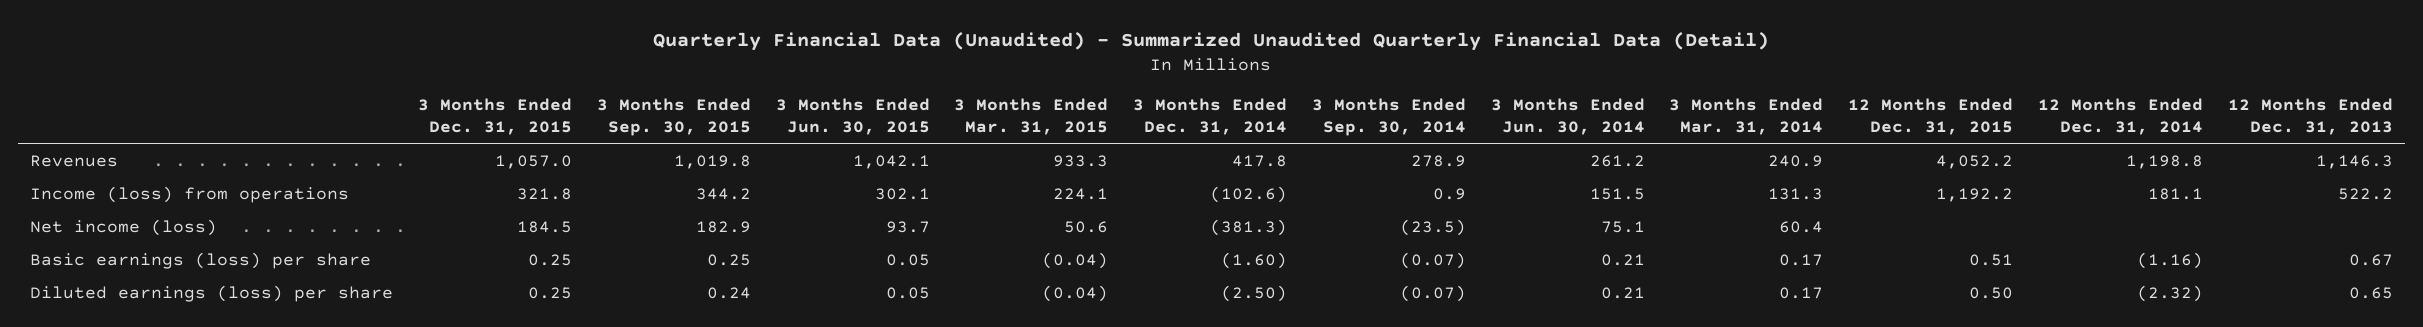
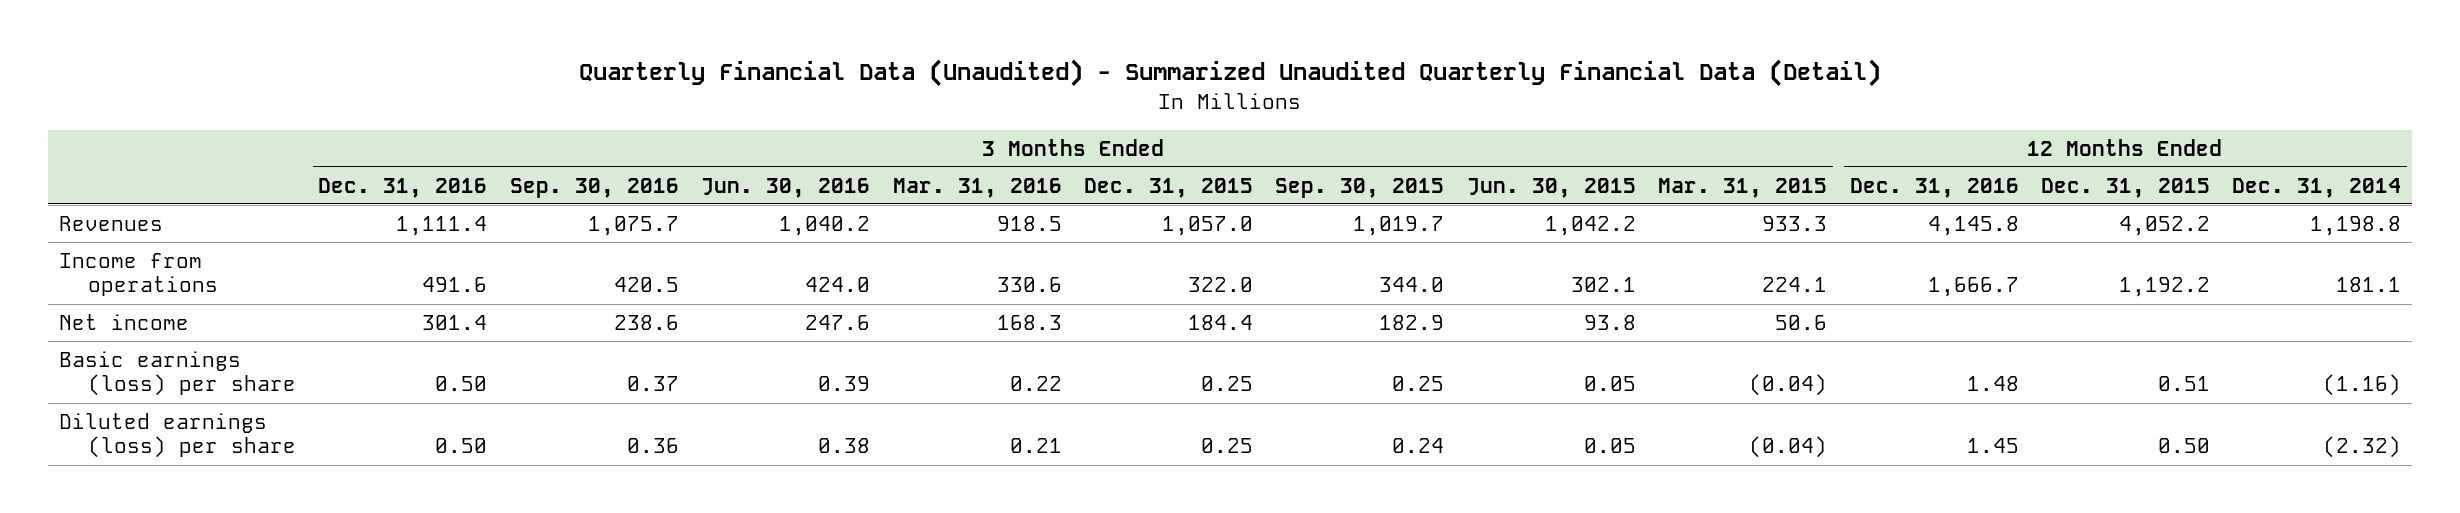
[1133,97,1288,135] 3 Months Ended Dec. 31, 2014 -> none
[1311,97,1466,136] 3 Months Ended Sep. 30, 2014 -> none
[1490,97,1645,135] 3 Months Ended Jun. 30, 2014 -> none
[1669,97,1824,135] 3 Months Ended Mar. 31, 2014 -> none
[2227,97,2393,135] 12 Months Ended Dec. 31, 2013 -> none
none -> [318,177,488,198] Dec. 31, 2016
none -> [509,177,679,198] Sep. 30, 2016
none -> [701,177,871,198] Jun. 30, 2016
none -> [892,177,1062,198] Mar. 31, 2016
none -> [1849,177,2019,198] Dec. 31, 2016
[673,154,751,169] 1,019.8 -> [1353,215,1445,236] 1,019.7
[852,154,930,169] 1,042.1 -> [1544,215,1636,236] 1,042.2
[30,185,350,203] Income (loss) from operations -> [58,252,219,297] Income from operations
[517,187,573,200] 321.8 -> [1187,277,1253,293] 322.0
[695,187,751,200] 344.2 -> [1379,277,1445,293] 344.0
[30,218,218,236] Net income (loss) -> [58,313,189,330] Net income
[517,220,573,233] 184.5 -> [1187,314,1253,330] 184.4
[885,220,930,233] 93.7 -> [1583,314,1636,330] 93.8

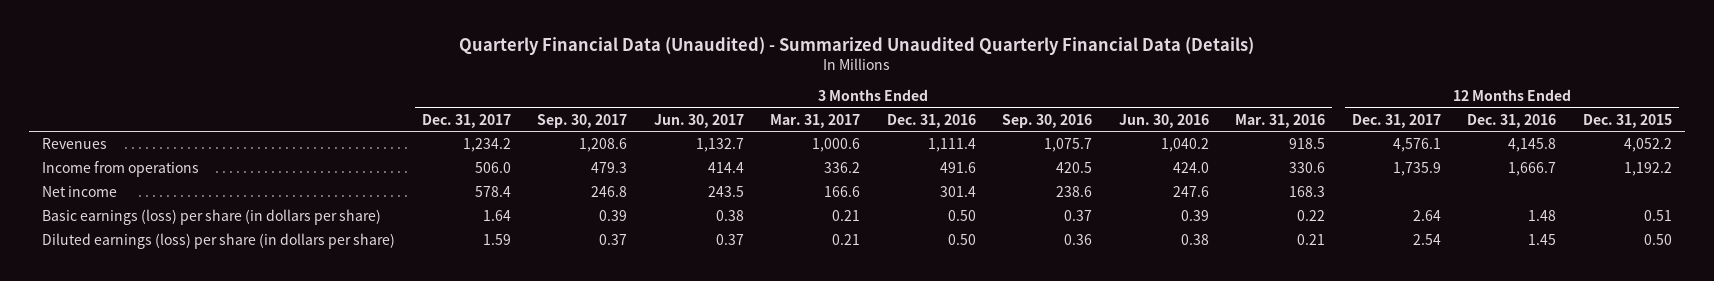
[579,59,1882,88] Quarterly Financial Data (Unaudited) - Summarized Unaudited Quarterly Financial Data (Detail) -> [458,36,1254,55] Quarterly Financial Data (Unaudited) - Summarized Unaudited Quarterly Financial Data (Details)
[1083,177,1253,198] Dec. 31, 2015 -> none
[1275,177,1445,198] Sep. 30, 2015 -> none
[1466,177,1636,198] Jun. 30, 2015 -> none
[1658,177,1828,198] Mar. 31, 2015 -> none
[2232,177,2402,198] Dec. 31, 2014 -> none
none -> [421,113,511,128] Dec. 31, 2017
none -> [537,113,628,128] Sep. 30, 2017
none -> [653,113,744,128] Jun. 30, 2017
none -> [770,113,861,128] Mar. 31, 2017
none -> [1351,113,1441,128] Dec. 31, 2017
[58,350,297,397] Basic earnings (loss) per share -> [42,209,382,226] Basic earnings (loss) per share (in dollars per share)
[58,412,297,459] Diluted earnings (loss) per share -> [42,233,396,250] Diluted earnings (loss) per share (in dollars per share)

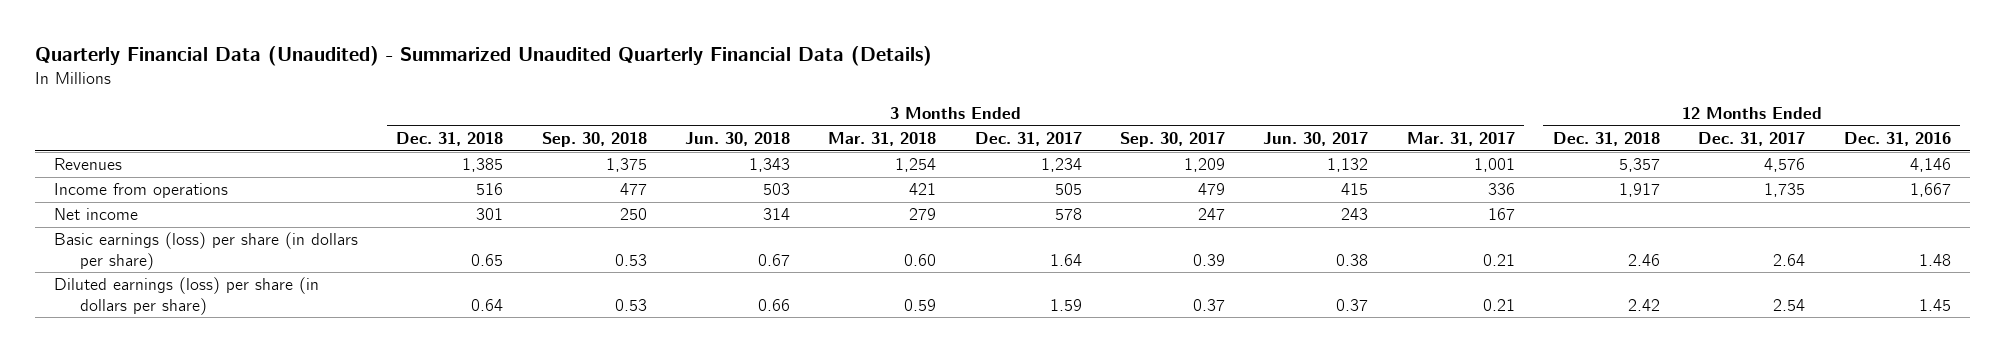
[886,113,976,128] Dec. 31, 2016 -> none
[1002,113,1093,128] Sep. 30, 2016 -> none
[1118,113,1209,128] Jun. 30, 2016 -> none
[1235,113,1326,128] Mar. 31, 2016 -> none
[1582,113,1672,128] Dec. 31, 2015 -> none
none -> [396,132,504,147] Dec. 31, 2018
none -> [541,132,647,148] Sep. 30, 2018
none -> [685,132,791,147] Jun. 30, 2018
none -> [828,132,937,147] Mar. 31, 2018
none -> [1553,132,1661,147] Dec. 31, 2018
[462,138,511,153] 1,234.2 -> [1040,158,1082,173] 1,234
[579,138,628,153] 1,208.6 -> [1184,158,1226,173] 1,209
[695,138,744,153] 1,132.7 -> [1327,158,1369,173] 1,132
[812,138,861,153] 1,000.6 -> [1473,158,1515,173] 1,001
[1392,138,1441,153] 4,576.1 -> [1764,158,1806,173] 4,576
[1508,138,1557,153] 4,145.8 -> [1909,158,1951,173] 4,146
[474,162,511,174] 506.0 -> [1054,183,1082,196] 505
[591,162,628,174] 479.3 -> [1198,183,1226,196] 479
[707,162,744,174] 414.4 -> [1341,183,1369,196] 415
[824,162,861,174] 336.2 -> [1487,183,1515,196] 336
[1392,162,1441,177] 1,735.9 -> [1764,183,1806,198] 1,735
[1508,162,1557,177] 1,666.7 -> [1909,183,1951,198] 1,667
[474,186,511,198] 578.4 -> [1054,208,1082,221] 578
[591,186,628,198] 246.8 -> [1198,208,1226,221] 247
[707,186,744,198] 243.5 -> [1341,208,1369,221] 243
[824,186,861,198] 166.6 -> [1487,208,1515,221] 167

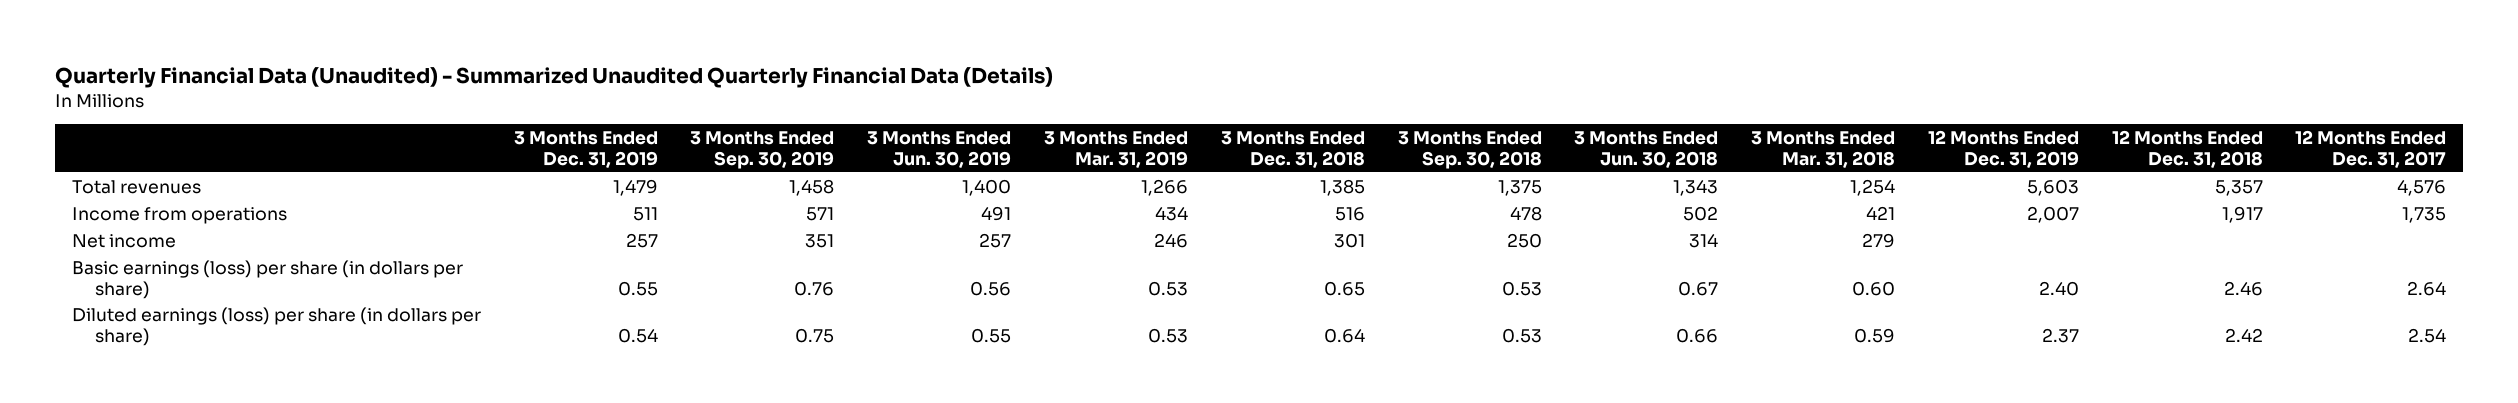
[974,132,1082,147] Dec. 31, 2017 -> none
[1120,132,1226,148] Sep. 30, 2017 -> none
[1263,132,1369,147] Jun. 30, 2017 -> none
[1406,132,1515,147] Mar. 31, 2017 -> none
[1843,132,1951,147] Dec. 31, 2016 -> none
none -> [513,131,658,169] 3 Months Ended Dec. 31, 2019
none -> [690,131,835,170] 3 Months Ended Sep. 30, 2019
none -> [867,131,1012,169] 3 Months Ended Jun. 30, 2019
none -> [1043,131,1188,169] 3 Months Ended Mar. 31, 2019
none -> [1927,130,2079,169] 12 Months Ended Dec. 31, 2019
[54,158,123,171] Revenues -> [71,179,201,194] Total revenues
[619,183,647,196] 477 -> [1509,205,1542,221] 478
[763,183,791,196] 503 -> [1683,205,1719,221] 502

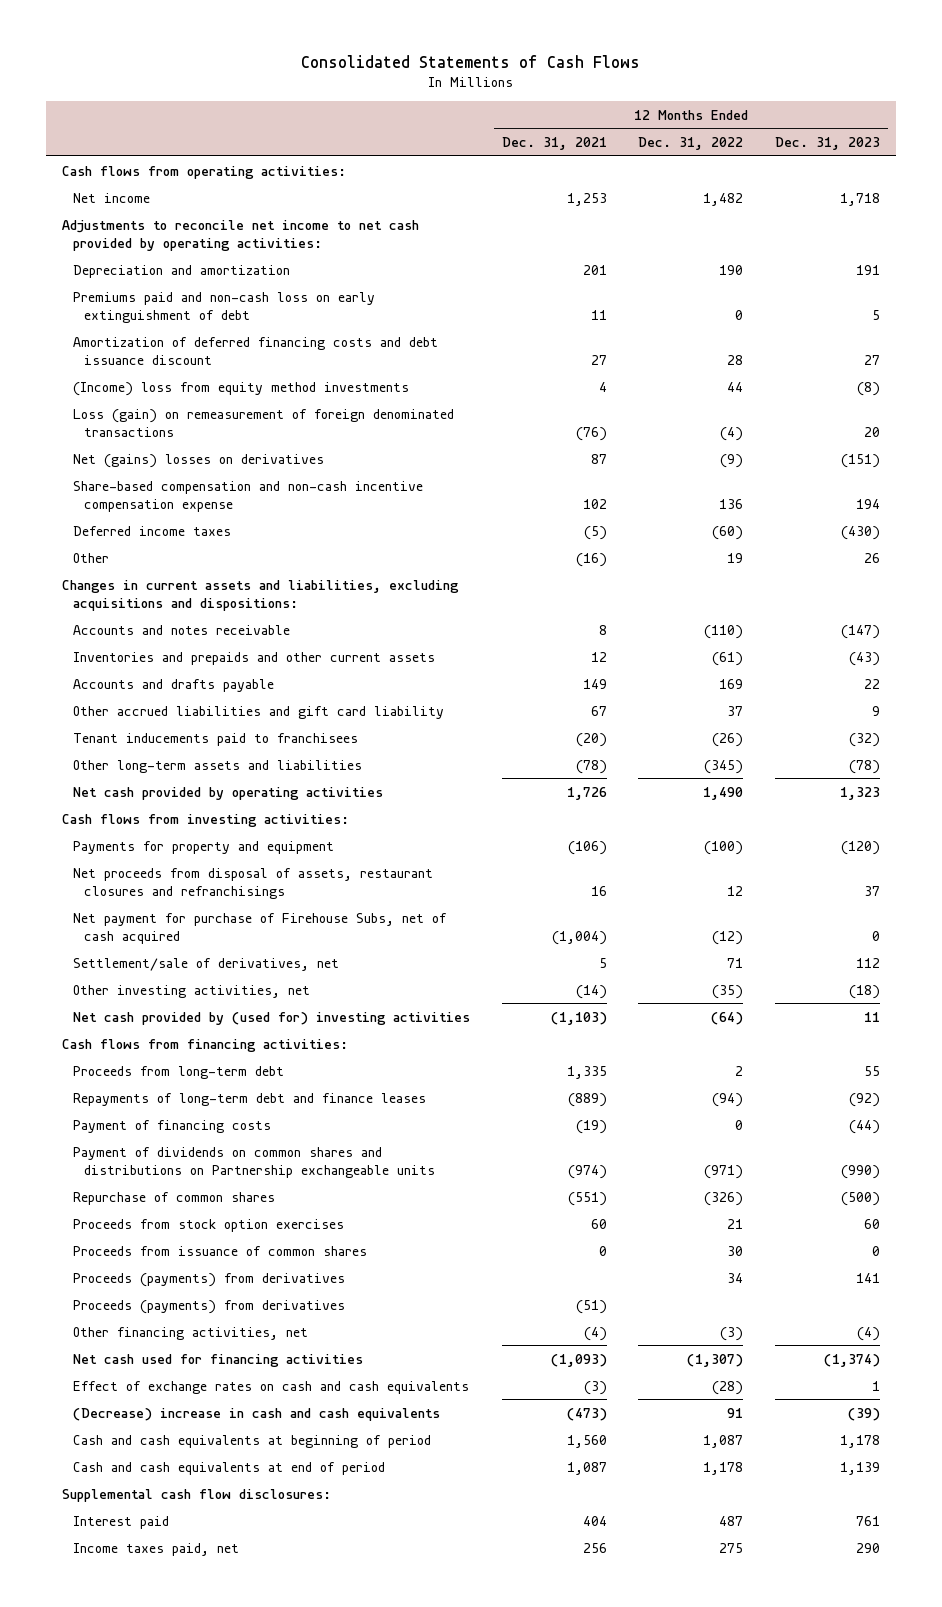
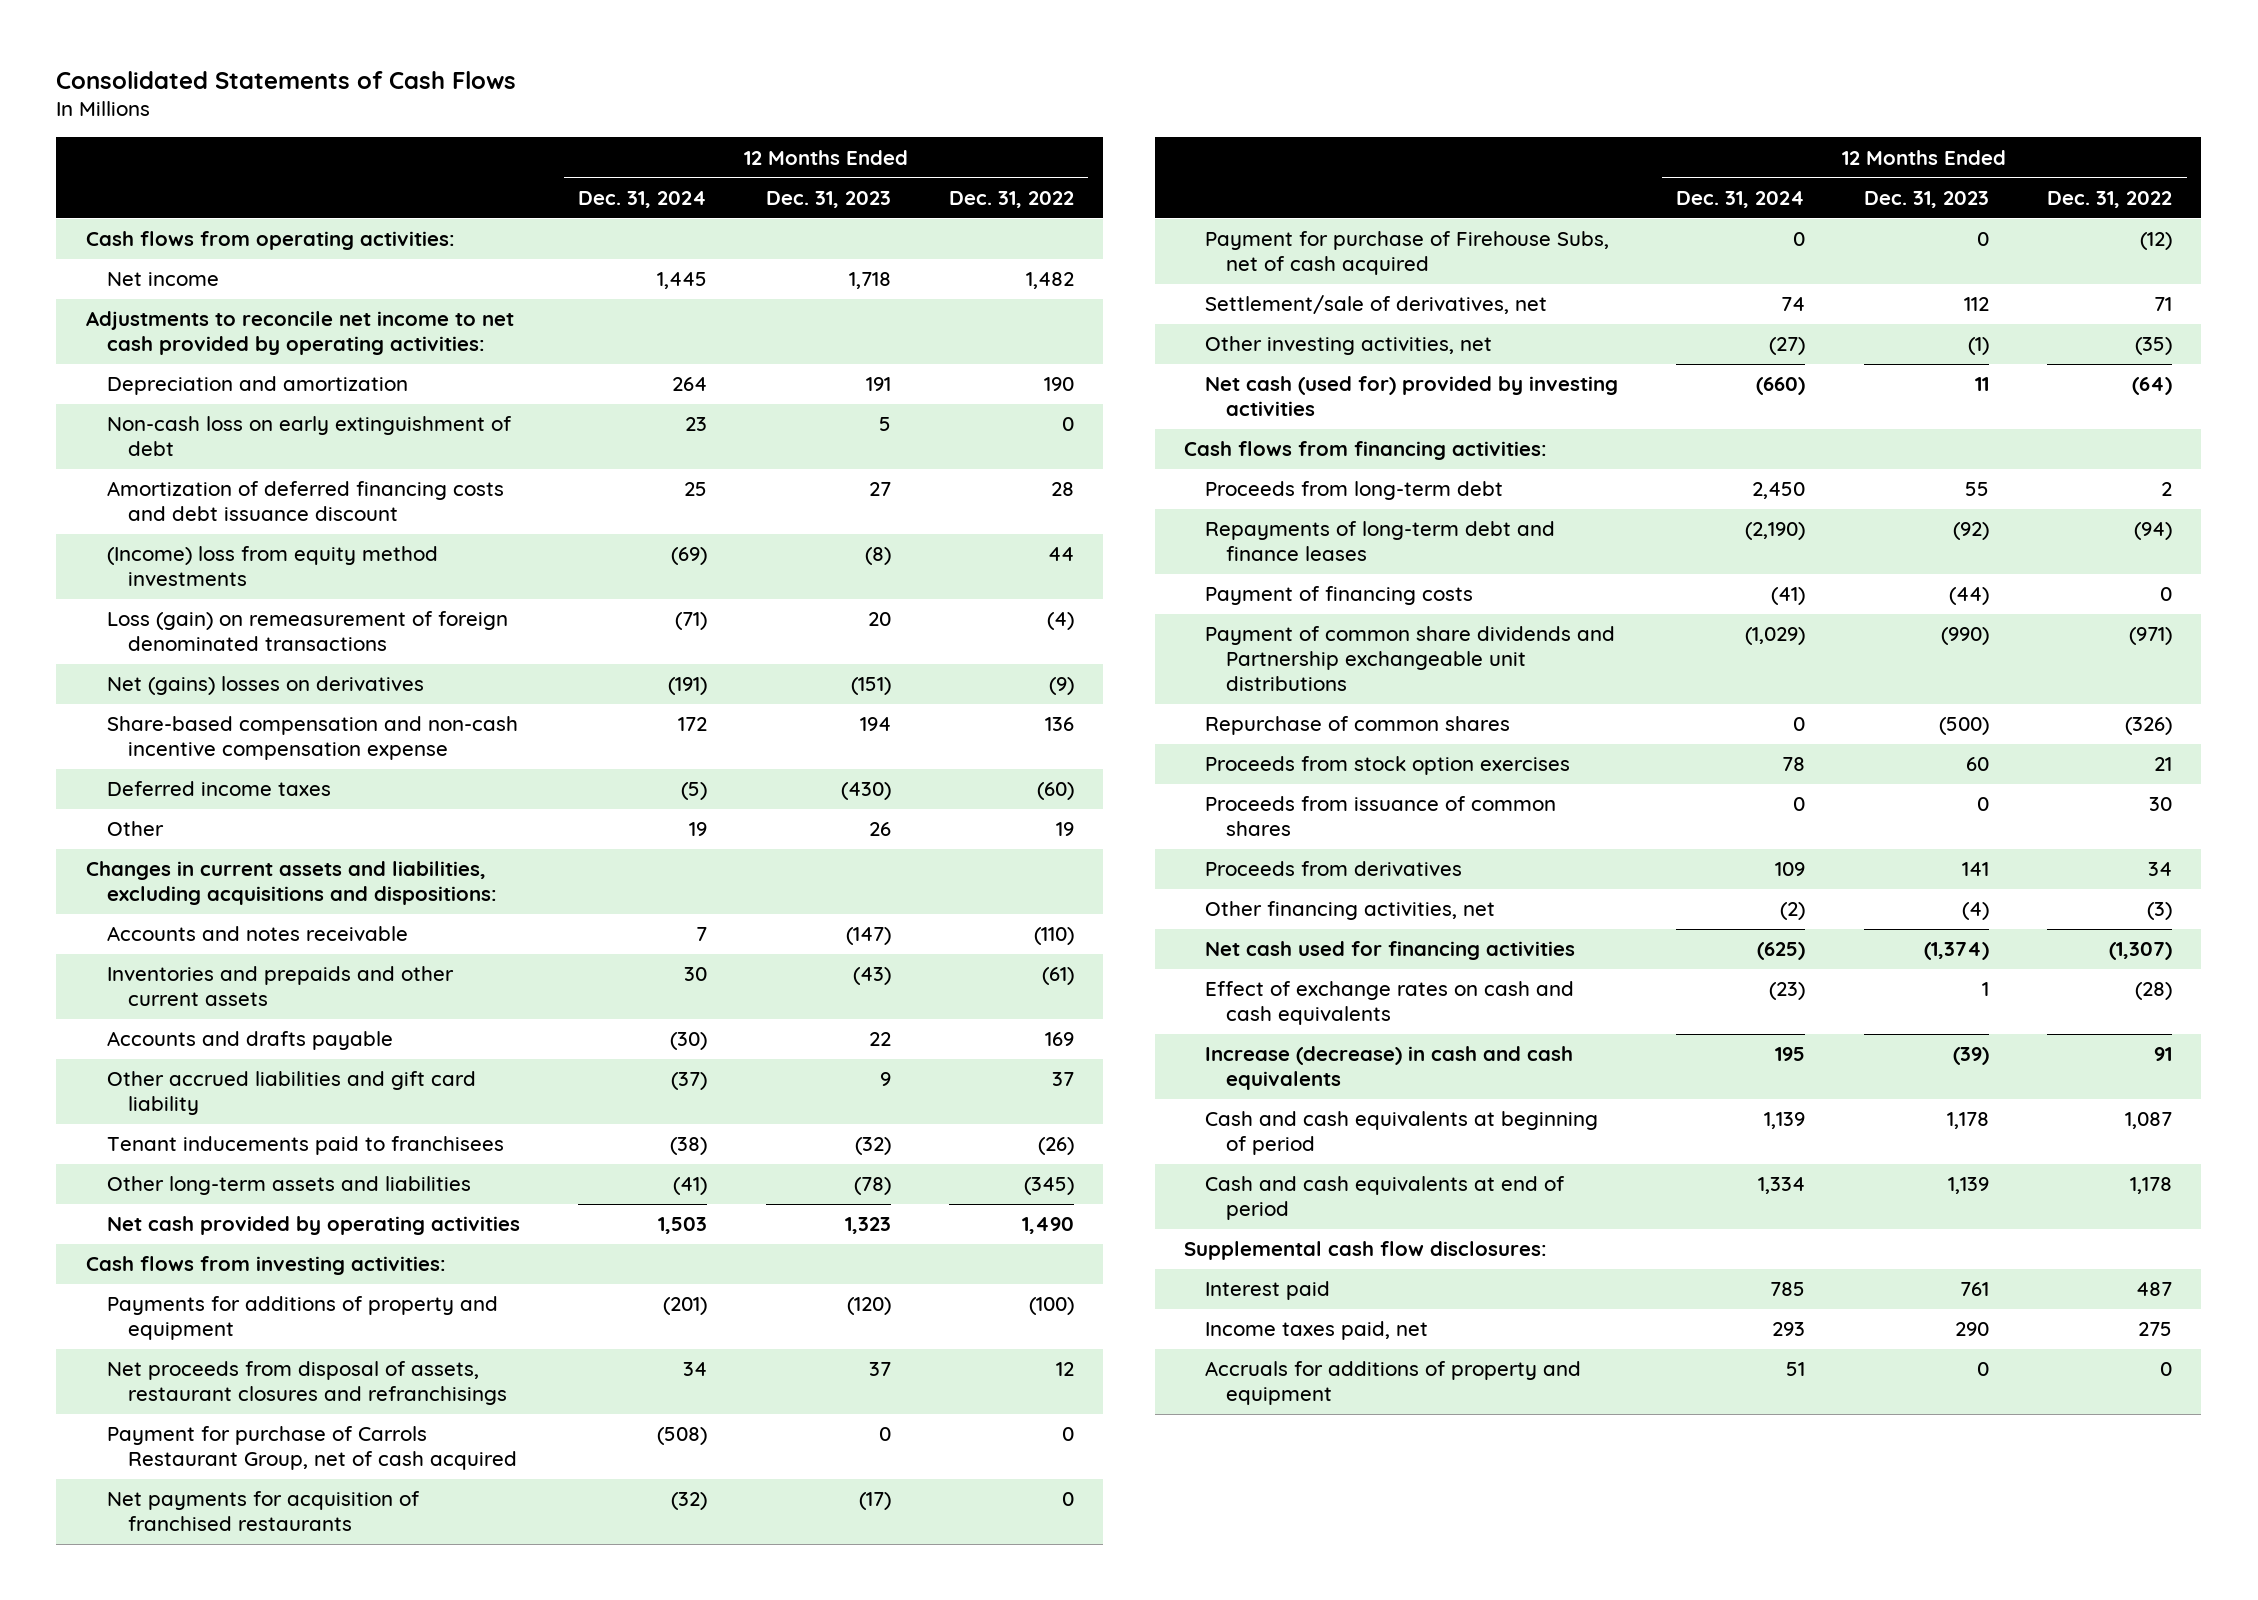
[501,137,607,151] Dec. 31, 2021 -> none
none -> [578,190,708,208] Dec. 31, 2024
[73,291,376,323] Premiums paid and non-cash loss on early extinguishment of debt -> [106,416,512,457] Non-cash loss on early extinguishment of debt
[73,840,335,854] Payments for property and equipment -> [106,1296,498,1341] Payments for additions of property and equipment
[73,912,448,944] Net payment for purchase of Firehouse Subs, net of cash acquired -> [106,1426,518,1471] Payment for purchase of Carrols Restaurant Group, net of cash acquired
[712,930,744,945] (12) -> [1061,1427,1074,1442] 0
none -> [106,1491,420,1532] Net payments for acquisition of franchised restaurants
none -> [1205,231,1610,276] Payment for purchase of Firehouse Subs, net of cash acquired
[848,984,880,999] (18) -> [1967,337,1989,356] (1)
[73,1011,471,1025] Net cash provided by (used for) investing activities -> [1205,376,1619,417] Net cash (used for) provided by investing activities
[73,1146,436,1178] Payment of dividends on common shares and distributions on Partnership exchangeable units -> [1205,626,1616,691] Payment of common share dividends and Partnership exchangeable unit distributions
[73,1299,346,1314] Proceeds (payments) from derivatives -> none
[73,1272,346,1287] Proceeds (payments) from derivatives -> [1205,861,1463,877] Proceeds from derivatives
[73,1407,441,1421] (Decrease) increase in cash and cash equivalents -> [1205,1046,1574,1091] Increase (decrease) in cash and cash equivalents
none -> [1205,1361,1582,1406] Accruals for additions of property and equipment

